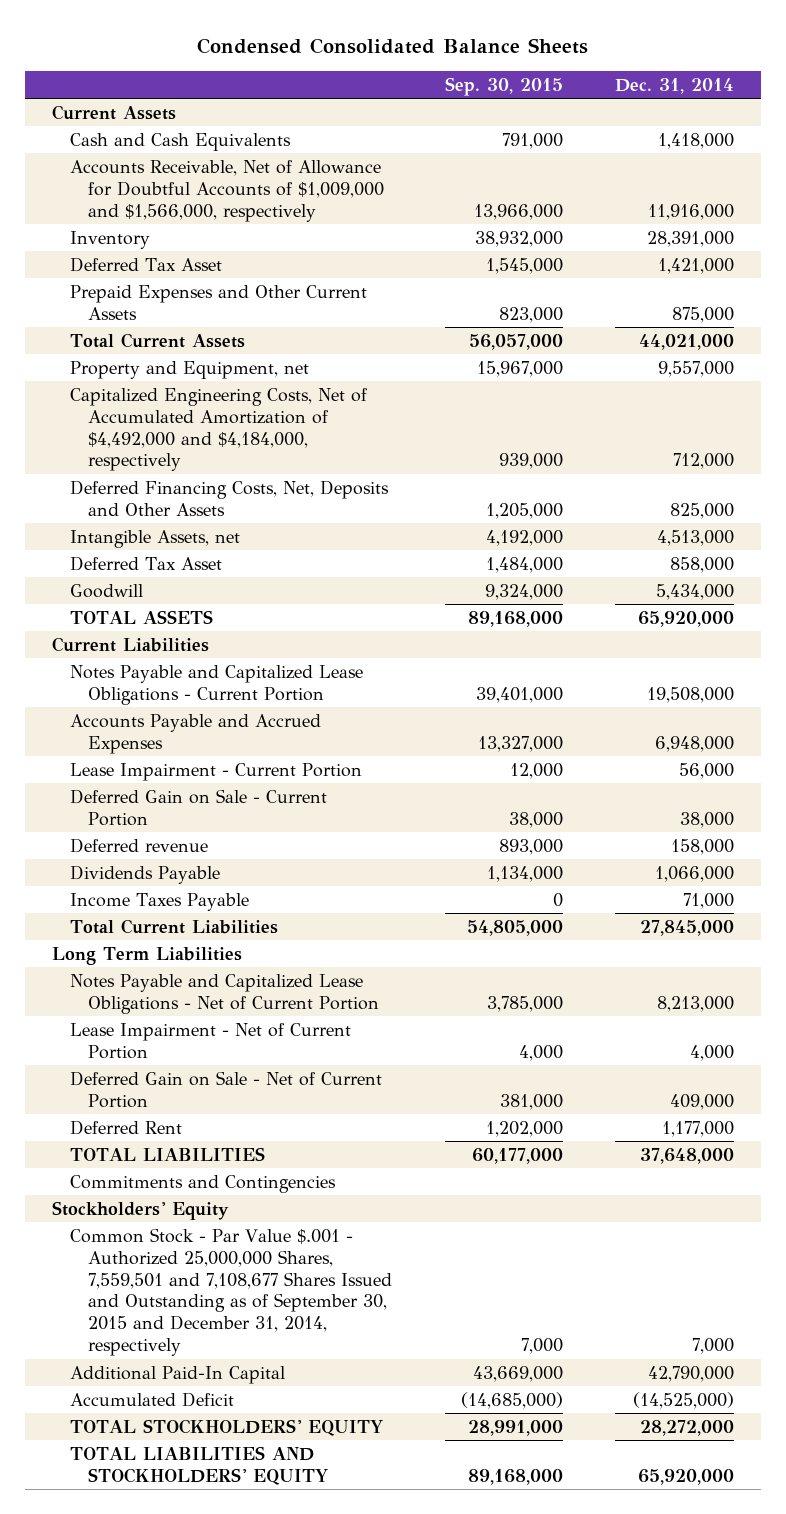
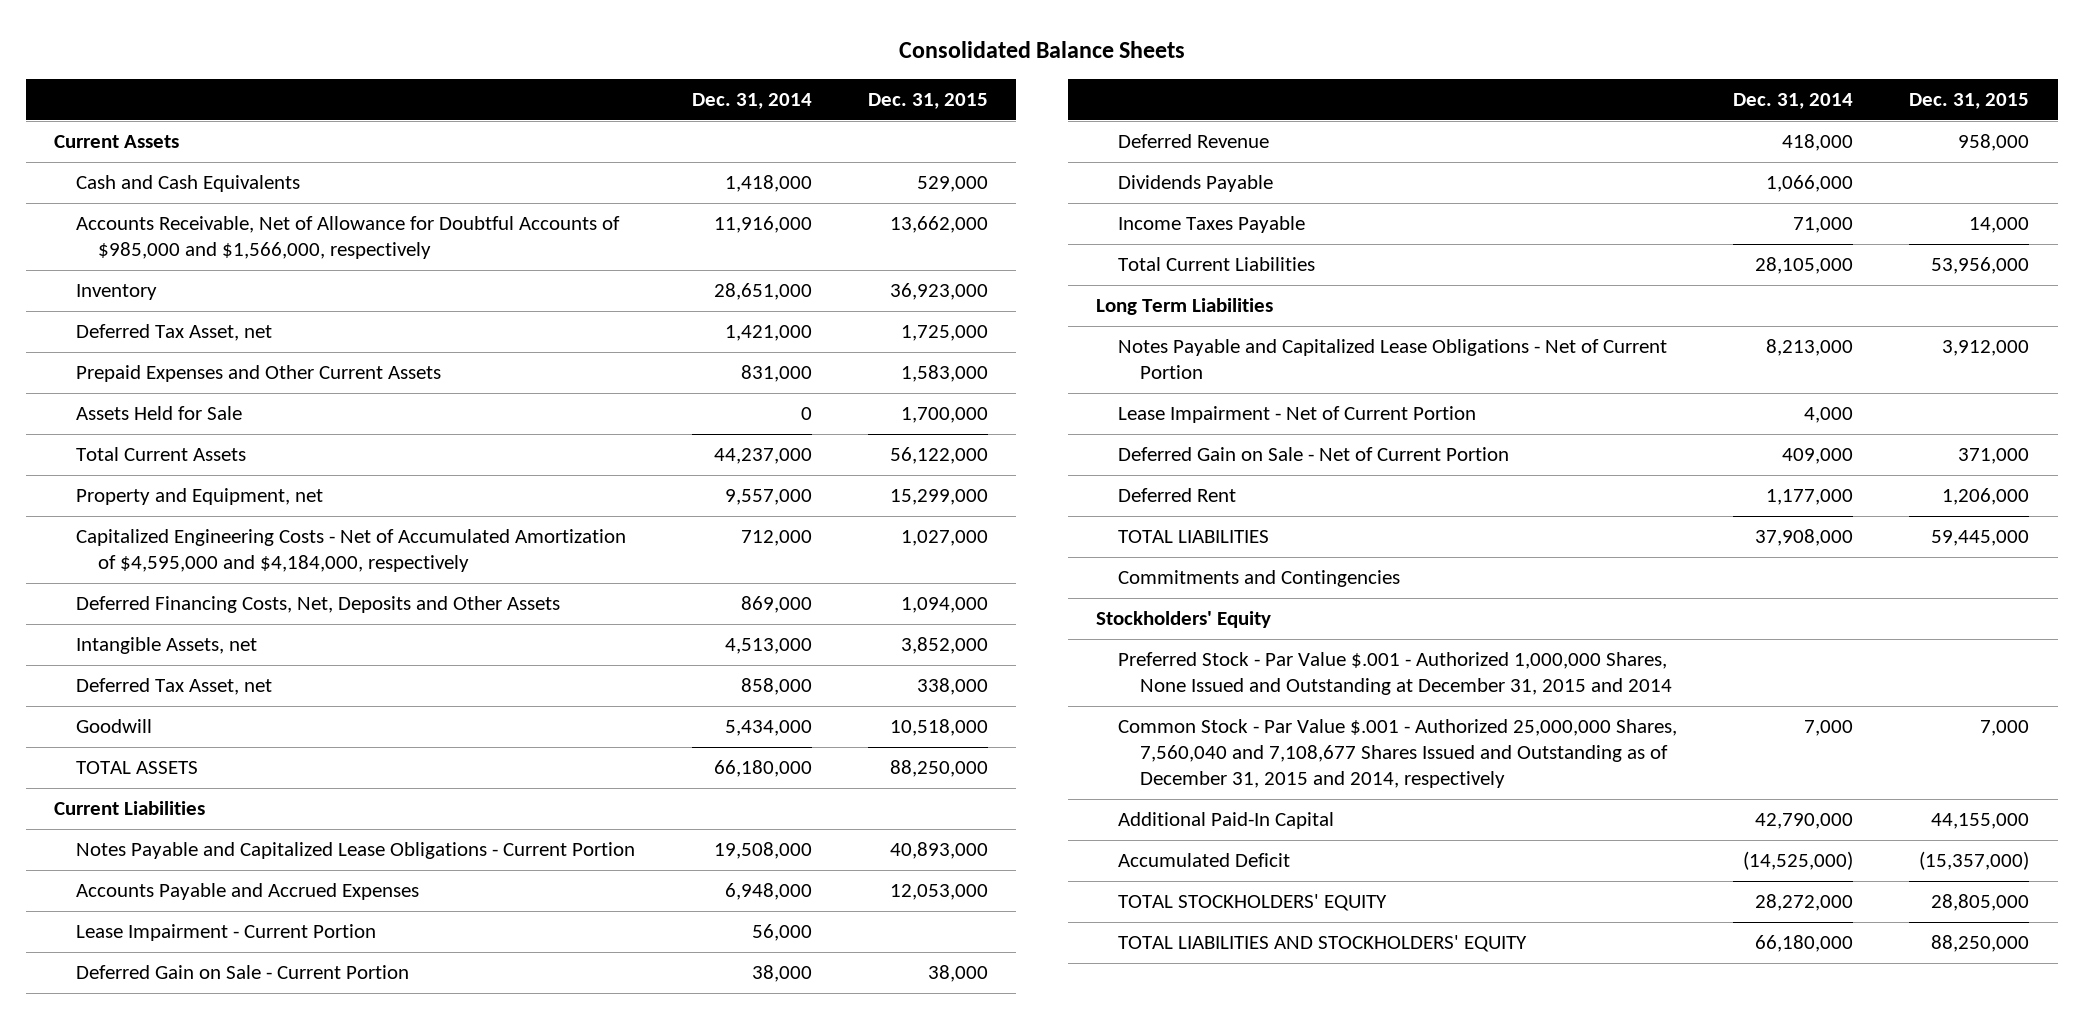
[197,38,589,55] Condensed Consolidated Balance Sheets -> [898,40,1185,58] Consolidated Balance Sheets
[444,76,563,96] Sep. 30, 2015 -> none
none -> [867,92,988,109] Dec. 31, 2015
[69,159,384,222] Accounts Receivable, Net of Allowance for Doubtful Accounts of $1,009,000 and $1,566,000, respectively -> [76,216,621,260] Accounts Receivable, Net of Allowance for Doubtful Accounts of $985,000 and $1,566,000, respectively
[647,230,735,247] 28,391,000 -> [713,283,812,301] 28,651,000
[69,256,222,272] Deferred Tax Asset -> [76,324,273,342] Deferred Tax Asset, net
[672,306,735,323] 875,000 -> [740,365,812,383] 831,000
none -> [76,406,243,421] Assets Held for Sale
[639,333,735,350] 44,021,000 -> [713,448,812,465] 44,237,000
[69,387,368,472] Capitalized Engineering Costs, Net of Accumulated Amortization of $4,492,000 and $4,184,000, respectively -> [76,529,627,573] Capitalized Engineering Costs - Net of Accumulated Amortization of $4,595,000 and $4,184,000, respectively
[670,502,735,519] 825,000 -> [740,596,812,614] 869,000
[69,555,222,571] Deferred Tax Asset -> [76,678,273,696] Deferred Tax Asset, net
[638,610,735,627] 65,920,000 -> [713,760,812,778] 66,180,000
[69,837,208,853] Deferred revenue -> [1117,134,1269,149] Deferred Revenue
[671,838,735,855] 158,000 -> [1782,134,1854,152] 418,000
[640,919,735,936] 27,845,000 -> [1755,257,1854,275] 28,105,000
[640,1147,735,1164] 37,648,000 -> [1755,529,1854,547] 37,908,000
none -> [1117,652,1673,696] Preferred Stock - Par Value $.001 - Authorized 1,000,000 Shares, None Issued and Outstanding at December 31, 2015 and 2014
[69,1227,392,1357] Common Stock - Par Value $.001 - Authorized 25,000,000 Shares, 7,559,501 and 7,108,677 Shares Issued and Outstanding as of September 30, 2015 and December 31, 2014, respectively -> [1117,719,1677,789] Common Stock - Par Value $.001 - Authorized 25,000,000 Shares, 7,560,040 and 7,108,677 Shares Issued and Outstanding as of December 31, 2015 and 2014, respectively
[638,1468,735,1485] 65,920,000 -> [1755,935,1854,953] 66,180,000

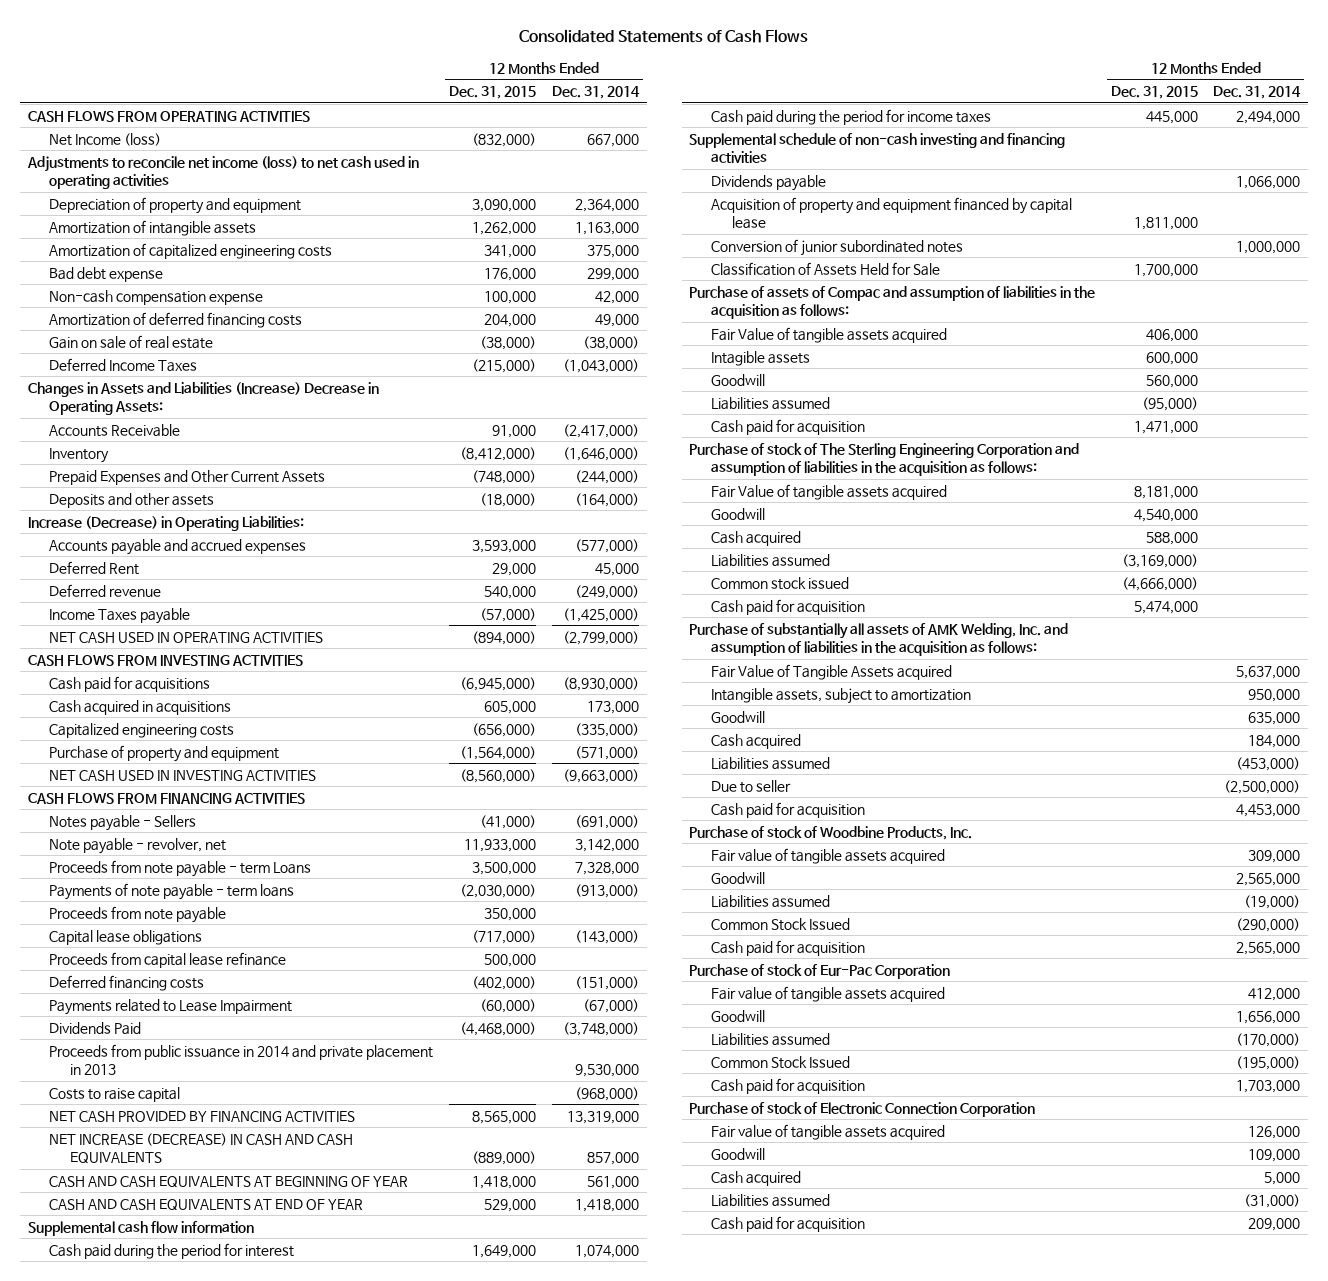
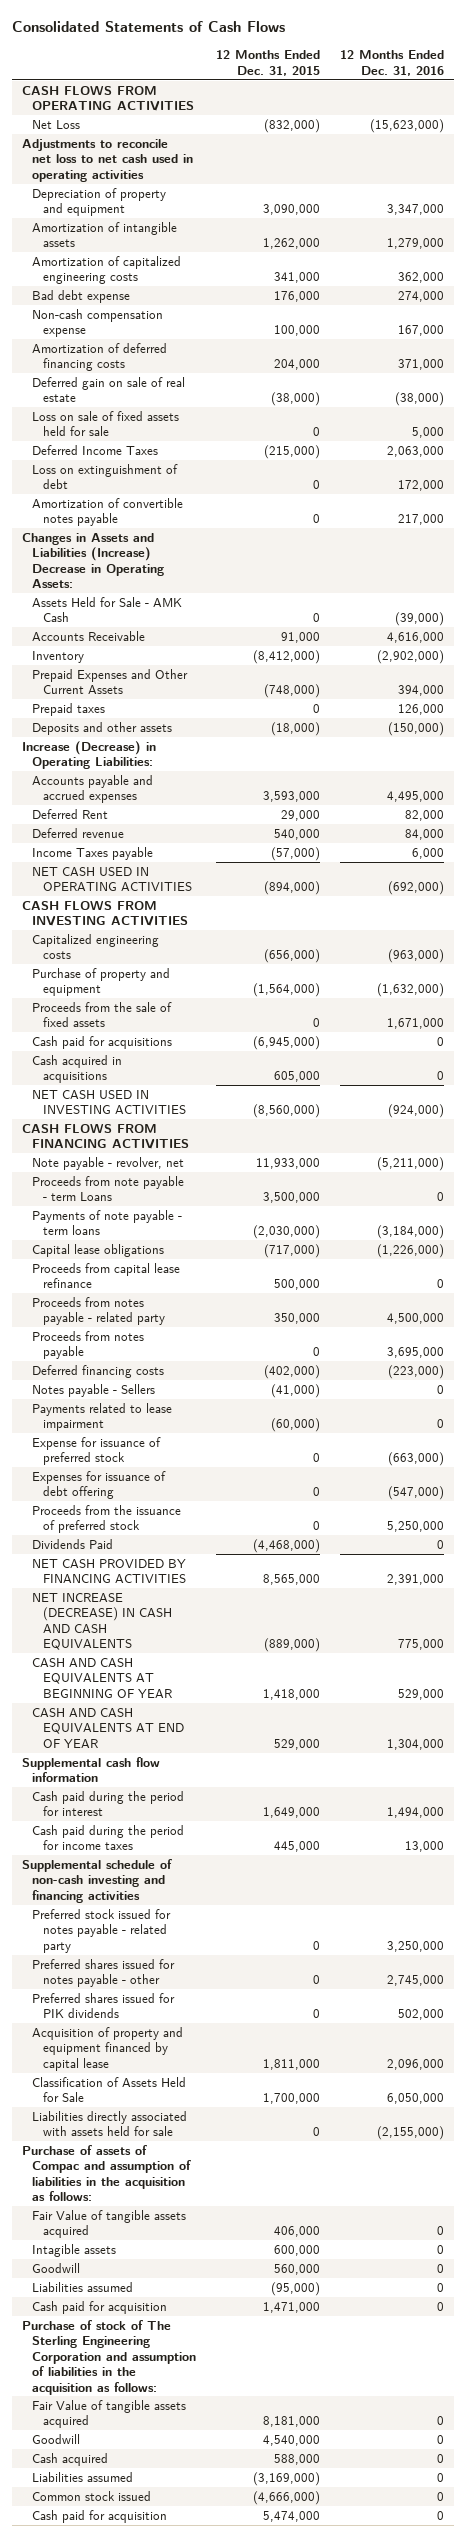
[551,86,640,100] Dec. 31, 2014 -> none
none -> [340,50,445,76] 12 Months Ended Dec. 31, 2016
[49,132,162,146] Net Income (loss) -> [32,120,81,130] Net Loss
[26,155,419,189] Adjustments to reconcile net income (loss) to net cash used in operating activities -> [21,139,194,182] Adjustments to reconcile net loss to net cash used in operating activities
[49,334,214,349] Gain on sale of real estate -> [32,377,186,403] Deferred gain on sale of real estate
none -> [32,411,180,437] Loss on sale of fixed assets held for sale
none -> [32,464,179,490] Loss on extinguishment of debt
none -> [32,498,184,527] Amortization of convertible notes payable
none -> [32,597,183,623] Assets Held for Sale - AMK Cash
none -> [32,703,106,717] Prepaid taxes
none -> [32,1002,173,1028] Proceeds from the sale of fixed assets
[49,675,211,692] Cash paid for acquisitions -> [32,1036,173,1050] Cash paid for acquisitions
[49,699,232,715] Cash acquired in acquisitions -> [32,1055,123,1084] Cash acquired in acquisitions
[49,905,227,923] Proceeds from note payable -> none
none -> [32,1297,166,1326] Proceeds from notes payable - related party
none -> [32,1331,145,1360] Proceeds from notes payable
[49,814,197,831] Notes payable - Sellers -> [32,1384,156,1398] Notes payable - Sellers
[49,998,293,1015] Payments related to Lease Impairment -> [32,1403,173,1432] Payments related to lease impairment
none -> [32,1437,162,1466] Expense for issuance of preferred stock
none -> [32,1471,167,1500] Expenses for issuance of debt offering
none -> [32,1505,182,1534] Proceeds from the issuance of preferred stock
[49,1043,434,1075] Proceeds from public issuance in 2014 and private placement in 2013 -> none
[49,1086,181,1102] Costs to raise capital -> none
[710,174,826,191] Dividends payable -> none
none -> [32,1909,172,1953] Preferred stock issued for notes payable - related party
none -> [32,1959,176,1988] Preferred shares issued for notes payable - other
none -> [32,1993,176,2019] Preferred shares issued for PIK dividends
[710,238,963,256] Conversion of junior subordinated notes -> none
none -> [32,2111,188,2137] Liabilities directly associated with assets held for sale
[689,622,1069,656] Purchase of substantially all assets of AMK Welding, Inc. and assumption of liabilities in the acquisition as follows: -> none
[710,663,952,680] Fair Value of Tangible Assets acquired -> none
[710,687,971,704] Intangible assets, subject to amortization -> none
[710,710,765,723] Goodwill -> none
[710,733,801,749] Cash acquired -> none
[710,756,830,770] Liabilities assumed -> none
[710,779,791,793] Due to seller -> none
[710,801,865,818] Cash paid for acquisition -> none
[689,825,973,840] Purchase of stock of Woodbine Products, Inc. -> none
[710,847,945,864] Fair value of tangible assets acquired -> none
[710,871,765,884] Goodwill -> none
[710,894,830,908] Liabilities assumed -> none
[710,917,850,931] Common Stock Issued -> none
[710,939,865,956] Cash paid for acquisition -> none
[689,963,951,979] Purchase of stock of Eur-Pac Corporation -> none
[710,985,945,1002] Fair value of tangible assets acquired -> none
[710,1009,765,1022] Goodwill -> none
[710,1032,830,1046] Liabilities assumed -> none
[710,1055,850,1069] Common Stock Issued -> none
[710,1077,865,1094] Cash paid for acquisition -> none
[689,1101,1036,1117] Purchase of stock of Electronic Connection Corporation -> none
[710,1123,945,1140] Fair value of tangible assets acquired -> none
[710,1147,765,1160] Goodwill -> none
[710,1170,801,1186] Cash acquired -> none
[710,1193,830,1207] Liabilities assumed -> none
[710,1215,865,1232] Cash paid for acquisition -> none

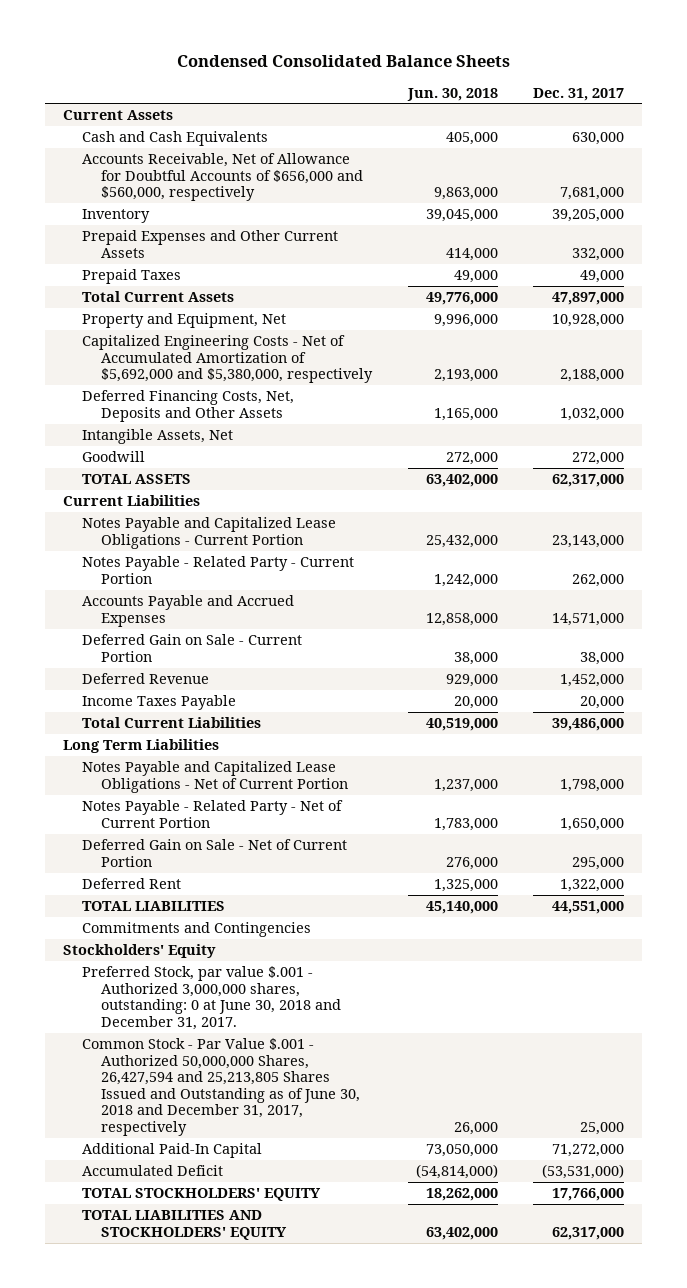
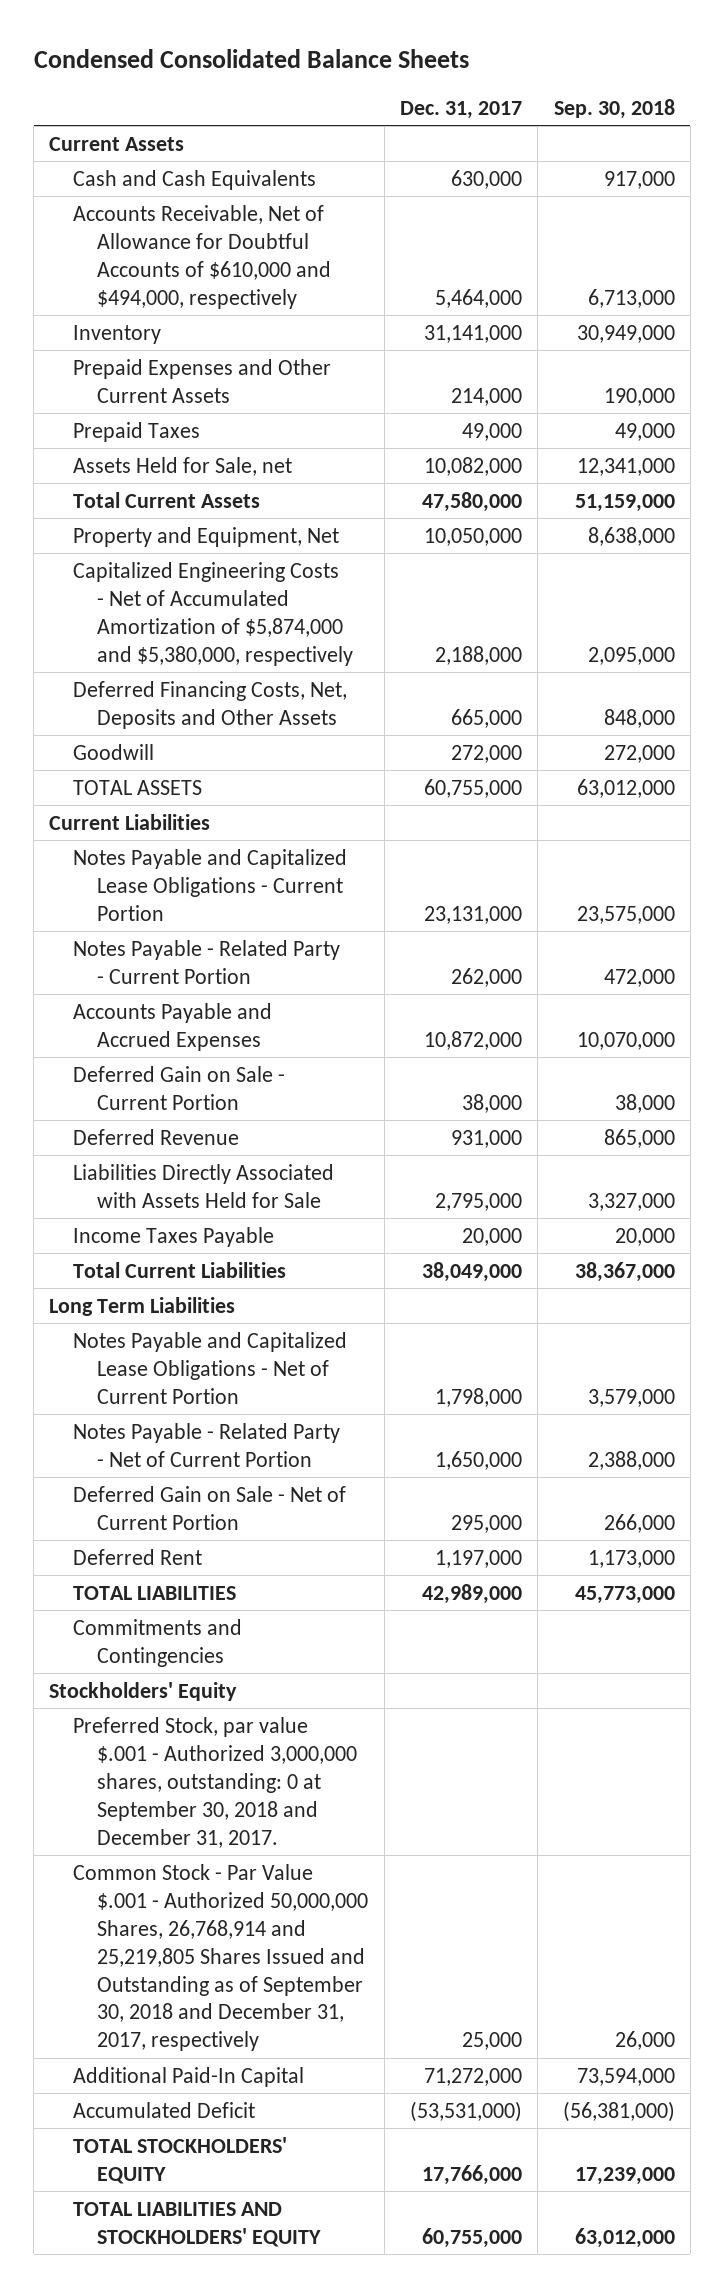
[406,87,498,101] Jun. 30, 2018 -> none
none -> [553,98,675,119] Sep. 30, 2018
[81,153,363,202] Accounts Receivable, Net of Allowance for Doubtful Accounts of $656,000 and $560,000, respectively -> [73,204,332,309] Accounts Receivable, Net of Allowance for Doubtful Accounts of $610,000 and $494,000, respectively
[560,187,625,201] 7,681,000 -> [434,288,522,308] 5,464,000
[552,209,625,223] 39,205,000 -> [423,324,522,343] 31,141,000
[572,247,625,261] 332,000 -> [450,387,522,406] 214,000
[81,429,233,445] Intangible Assets, Net -> none
none -> [73,456,293,476] Assets Held for Sale, net
[552,292,625,306] 47,897,000 -> [421,491,522,512] 47,580,000
[552,314,625,328] 10,928,000 -> [423,527,522,546] 10,050,000
[81,335,373,384] Capitalized Engineering Costs - Net of Accumulated Amortization of $5,692,000 and $5,380,000, respectively -> [73,561,354,666] Capitalized Engineering Costs - Net of Accumulated Amortization of $5,874,000 and $5,380,000, respectively
[560,407,625,421] 1,032,000 -> [450,708,522,728] 665,000
[552,474,625,488] 62,317,000 -> [423,778,522,798] 60,755,000
[552,534,625,548] 23,143,000 -> [423,905,522,924] 23,131,000
[552,612,625,626] 14,571,000 -> [423,1030,522,1050] 10,872,000
[560,674,625,688] 1,452,000 -> [450,1129,522,1148] 931,000
none -> [73,1163,335,1208] Liabilities Directly Associated with Assets Held for Sale
[552,718,625,732] 39,486,000 -> [421,1261,522,1282] 38,049,000
[560,879,625,893] 1,322,000 -> [434,1549,522,1568] 1,197,000
[552,901,625,915] 44,551,000 -> [421,1583,522,1604] 42,989,000
[81,966,341,1030] Preferred Stock, par value $.001 - Authorized 3,000,000 shares, outstanding: 0 at June 30, 2018 and December 31, 2017. -> [73,1716,358,1848] Preferred Stock, par value $.001 - Authorized 3,000,000 shares, outstanding: 0 at September 30, 2018 and December 31, 2017.
[81,1038,360,1137] Common Stock - Par Value $.001 - Authorized 50,000,000 Shares, 26,427,594 and 25,213,805 Shares Issued and Outstanding as of June 30, 2018 and December 31, 2017, respectively -> [73,1863,369,2052] Common Stock - Par Value $.001 - Authorized 50,000,000 Shares, 26,768,914 and 25,219,805 Shares Issued and Outstanding as of September 30, 2018 and December 31, 2017, respectively
[552,1226,625,1240] 62,317,000 -> [421,2227,522,2248] 60,755,000

